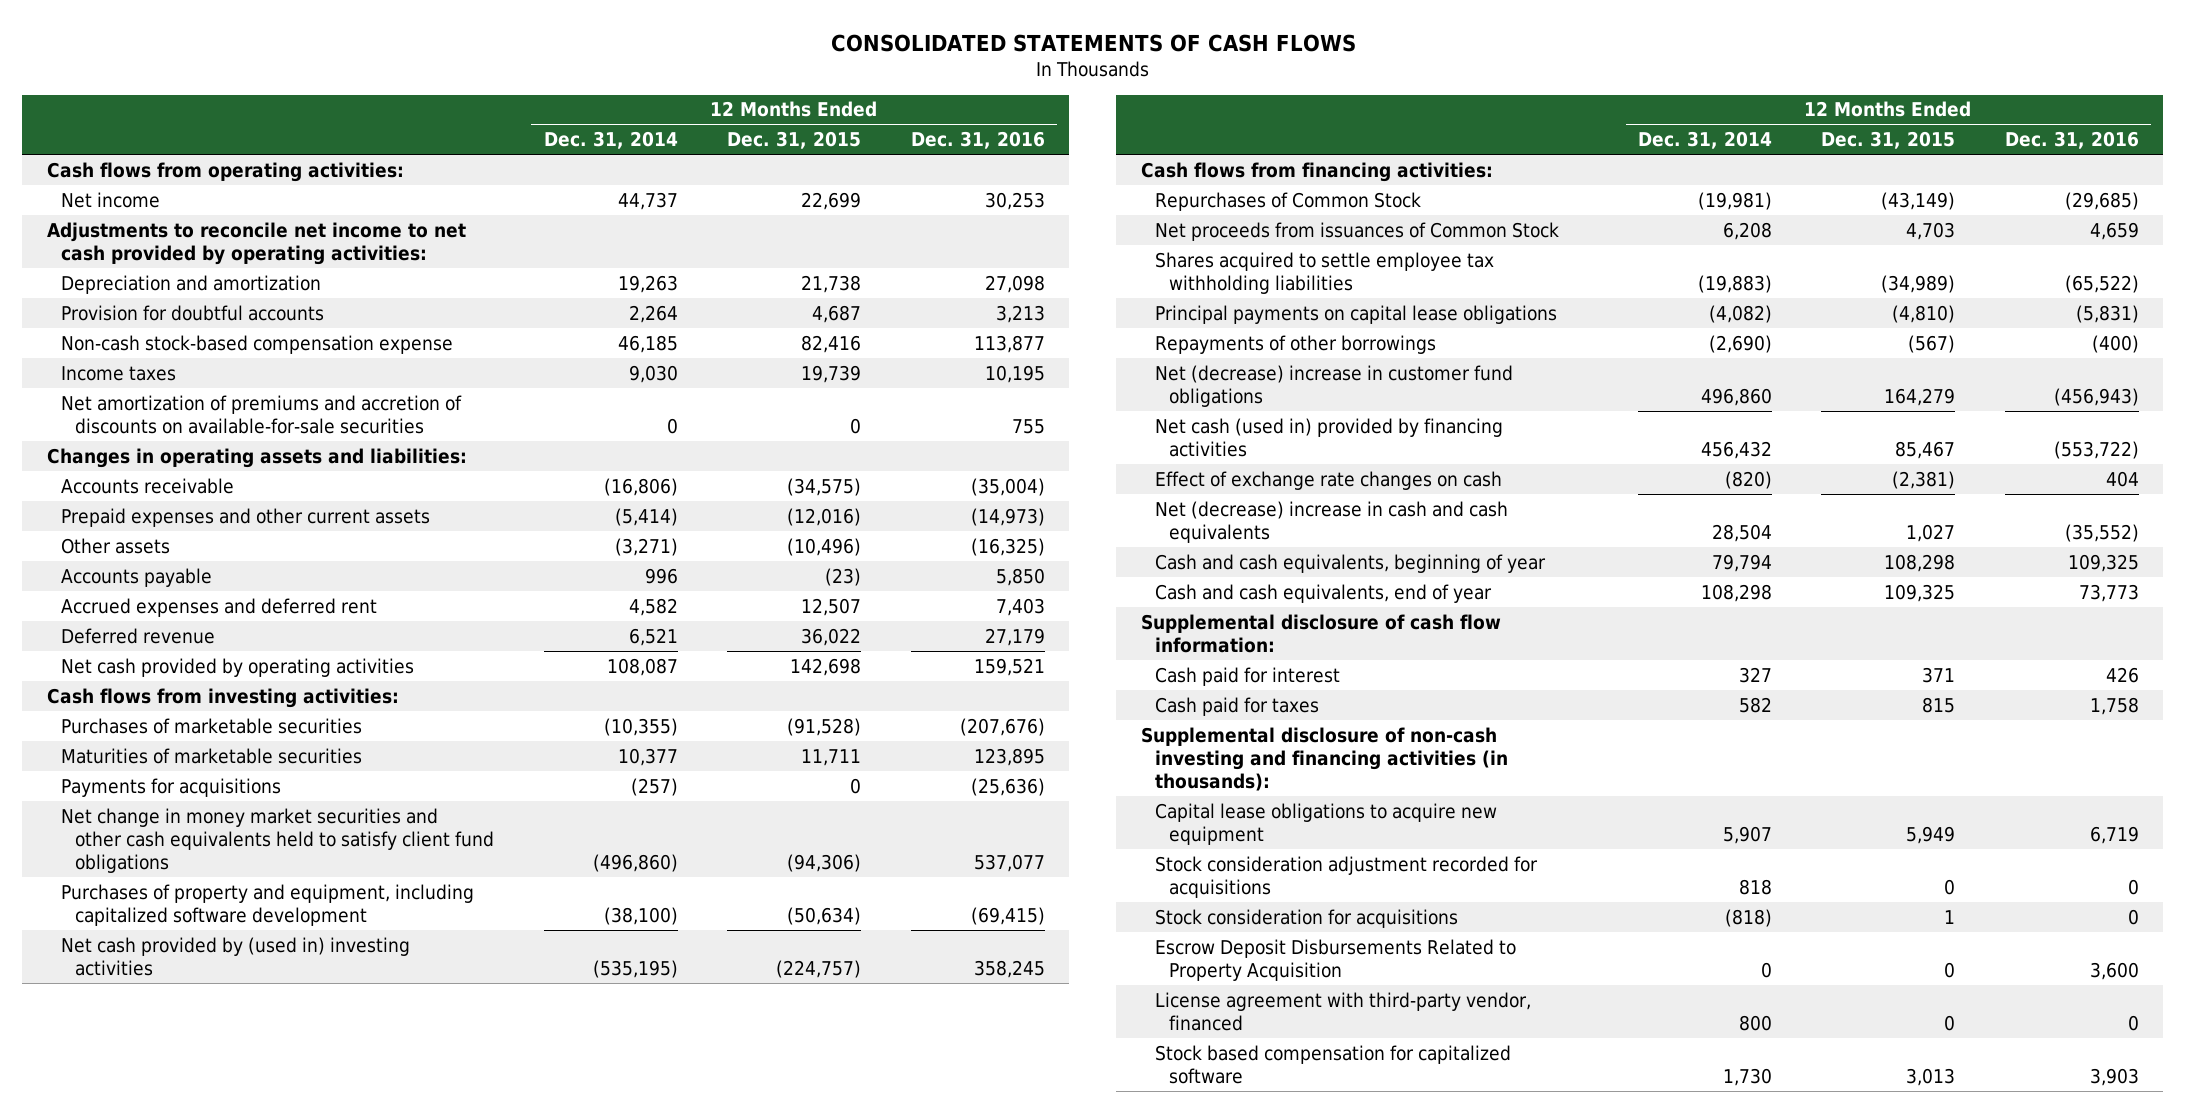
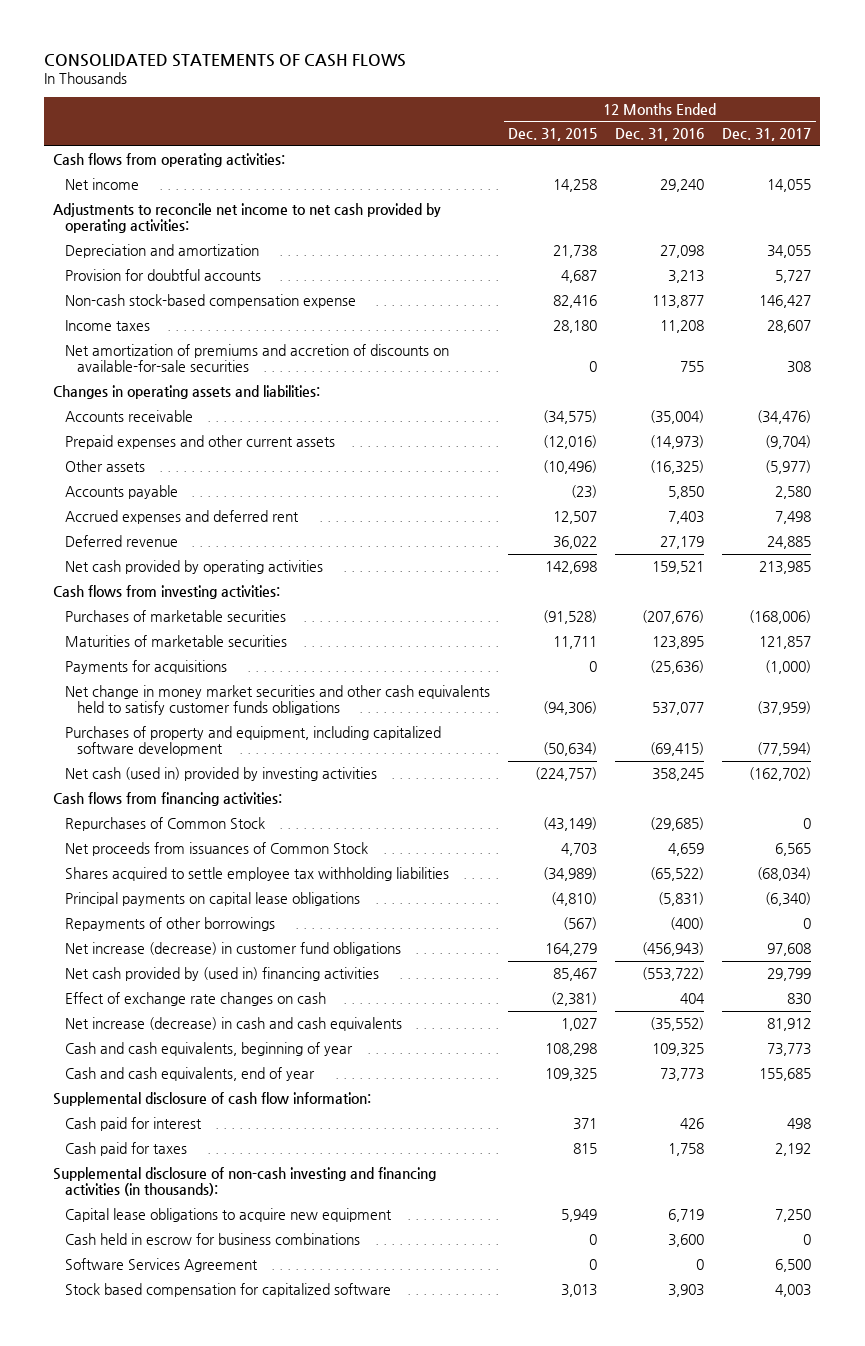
[543,131,678,150] Dec. 31, 2014 -> none
none -> [722,128,812,142] Dec. 31, 2017
[801,191,862,210] 22,699 -> [553,179,598,193] 14,258
[984,191,1045,210] 30,253 -> [660,179,705,193] 29,240
[801,364,862,383] 19,739 -> [553,320,598,334] 28,180
[984,364,1045,383] 10,195 -> [660,320,705,334] 11,208
[60,807,495,874] Net change in money market securities and other cash equivalents held to satisfy client fund obligations -> [65,685,491,716] Net change in money market securities and other cash equivalents held to satisfy customer funds obligations
[60,936,410,976] Net cash provided by (used in) investing activities -> [65,767,378,782] Net cash (used in) provided by investing activities
[1155,364,1514,407] Net (decrease) increase in customer fund obligations -> [65,942,402,957] Net increase (decrease) in customer fund obligations
[1155,417,1504,457] Net cash (used in) provided by financing activities -> [65,967,380,982] Net cash provided by (used in) financing activities
[1155,500,1509,543] Net (decrease) increase in cash and cash equivalents -> [65,1017,403,1032] Net increase (decrease) in cash and cash equivalents
[1155,855,1539,898] Stock consideration adjustment recorded for acquisitions -> none
[1155,908,1459,928] Stock consideration for acquisitions -> none
[1155,991,1532,1031] License agreement with third-party vendor, financed -> none
[1155,938,1517,981] Escrow Deposit Disbursements Related to Property Acquisition -> [65,1233,361,1246] Cash held in escrow for business combinations
none -> [65,1258,259,1273] Software Services Agreement

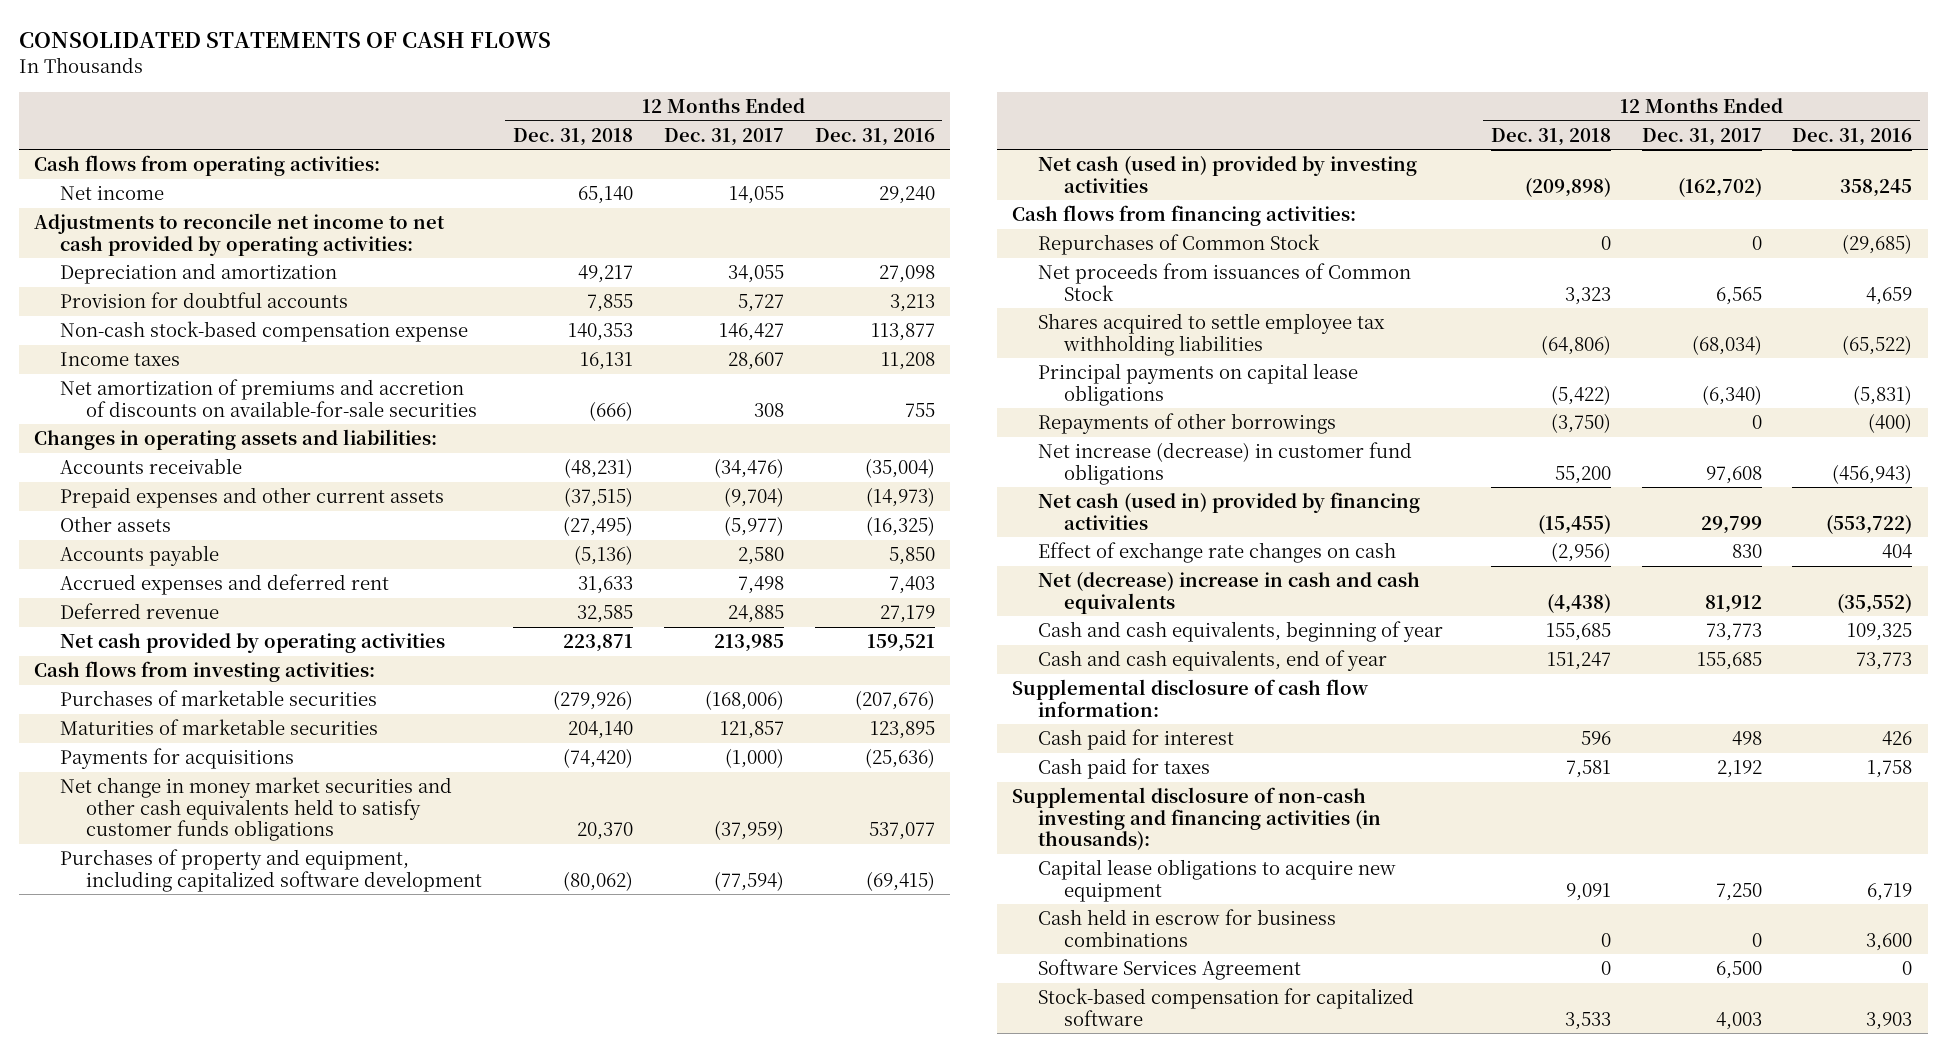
[508,128,598,142] Dec. 31, 2015 -> none
none -> [512,127,633,146] Dec. 31, 2018
[65,967,380,982] Net cash provided by (used in) financing activities -> [1037,492,1420,530] Net cash (used in) provided by financing activities
[65,1017,403,1032] Net increase (decrease) in cash and cash equivalents -> [1037,572,1420,614] Net (decrease) increase in cash and cash equivalents
[65,1283,392,1298] Stock based compensation for capitalized software -> [1037,988,1414,1026] Stock-based compensation for capitalized software

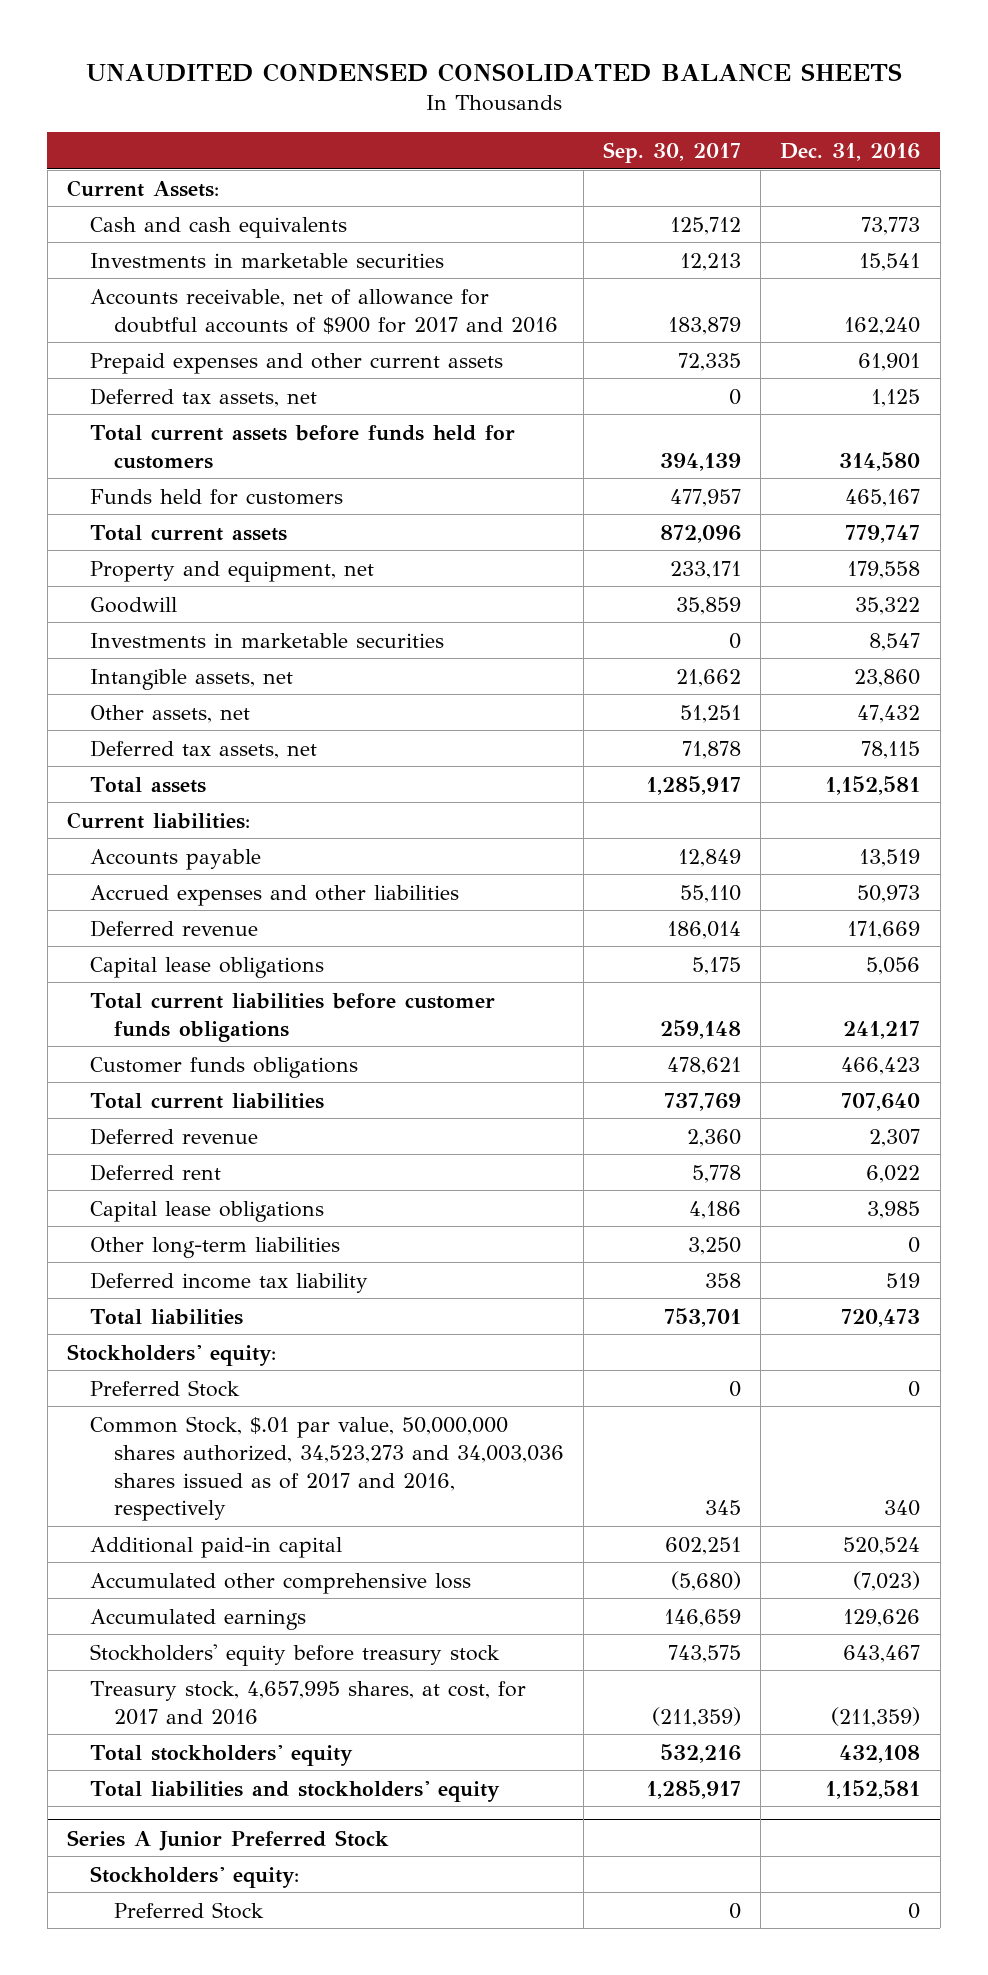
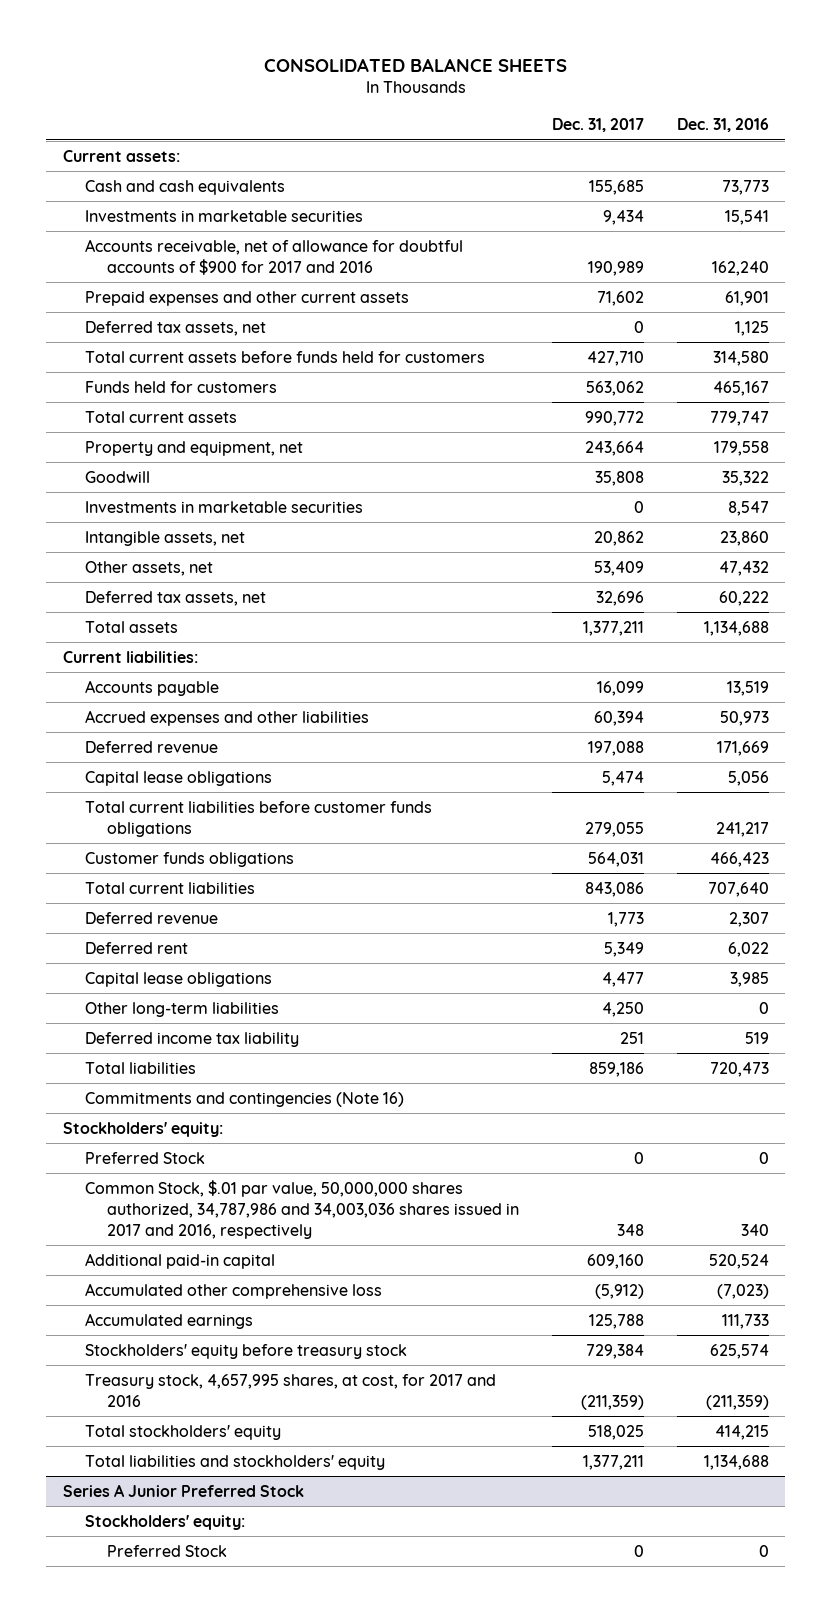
[85,63,902,83] UNAUDITED CONDENSED CONSOLIDATED BALANCE SHEETS -> [263,57,567,72] CONSOLIDATED BALANCE SHEETS
[603,141,742,163] Sep. 30, 2017 -> none
none -> [551,118,644,133] Dec. 31, 2017
[67,179,220,197] Current Assets: -> [62,149,180,162] Current assets:
[861,740,921,759] 78,115 -> [718,590,769,606] 60,222
[825,775,921,795] 1,152,581 -> [703,620,769,636] 1,134,688
none -> [84,1091,404,1107] Commitments and contingencies (Note 16)
[90,1415,564,1522] Common Stock, $.01 par value, 50,000,000 shares authorized, 34,523,273 and 34,003,036 shares issued as of 2017 and 2016, respectively -> [84,1179,520,1239] Common Stock, $.01 par value, 50,000,000 shares authorized, 34,787,986 and 34,003,036 shares issued in 2017 and 2016, respectively
[843,1608,921,1627] 129,626 -> [721,1313,769,1329] 111,733
[843,1644,921,1663] 643,467 -> [709,1343,769,1359] 625,574
[839,1744,921,1763] 432,108 -> [714,1424,769,1440] 414,215
[825,1779,921,1799] 1,152,581 -> [703,1454,769,1470] 1,134,688

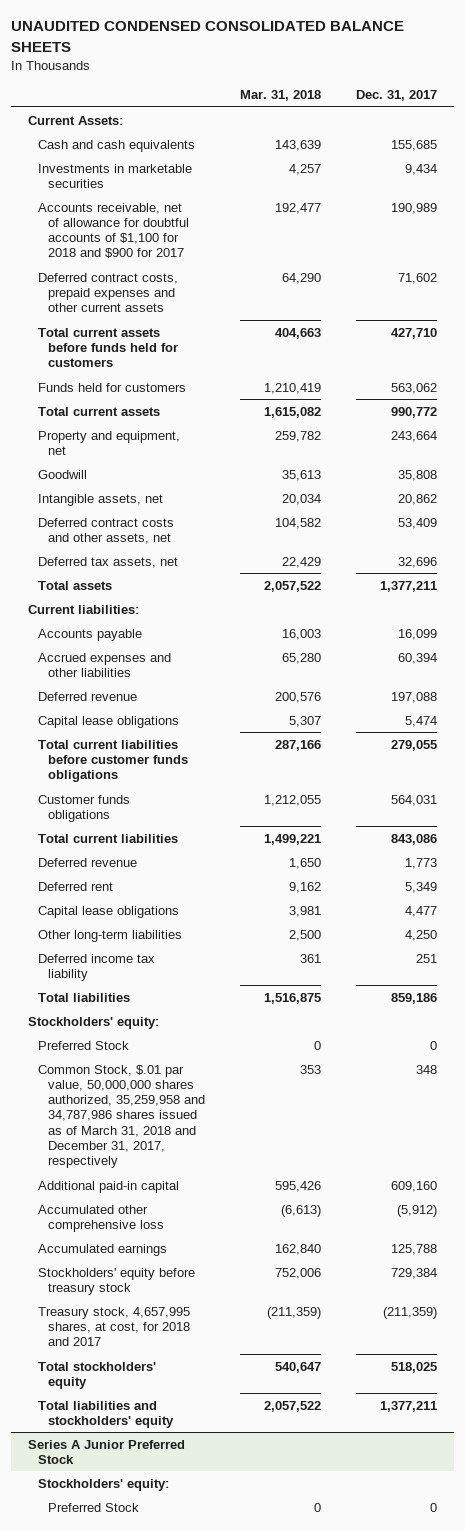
[263,57,567,72] CONSOLIDATED BALANCE SHEETS -> [10,21,404,52] UNAUDITED CONDENSED CONSOLIDATED BALANCE SHEETS
[676,118,769,133] Dec. 31, 2016 -> none
none -> [240,90,322,102] Mar. 31, 2018
[62,149,180,162] Current assets: -> [28,115,124,125] Current Assets:
[84,320,266,336] Deferred tax assets, net -> none
[84,238,463,275] Accounts receivable, net of allowance for doubtful accounts of $900 for 2017 and 2016 -> [38,202,190,259] Accounts receivable, net of allowance for doubtful accounts of $1,100 for 2018 and $900 for 2017
[84,290,409,306] Prepaid expenses and other current assets -> [38,272,179,313] Deferred contract costs, prepaid expenses and other current assets
[84,500,363,513] Investments in marketable securities -> none
[84,560,213,576] Other assets, net -> [38,517,175,544] Deferred contract costs and other assets, net
[84,1091,404,1107] Commitments and contingencies (Note 16) -> none
[84,1179,520,1239] Common Stock, $.01 par value, 50,000,000 shares authorized, 34,787,986 and 34,003,036 shares issued in 2017 and 2016, respectively -> [38,1064,206,1169] Common Stock, $.01 par value, 50,000,000 shares authorized, 35,259,958 and 34,787,986 shares issued as of March 31, 2018 and December 31, 2017, respectively
[84,1373,496,1407] Treasury stock, 4,657,995 shares, at cost, for 2017 and 2016 -> [38,1306,191,1347] Treasury stock, 4,657,995 shares, at cost, for 2018 and 2017

